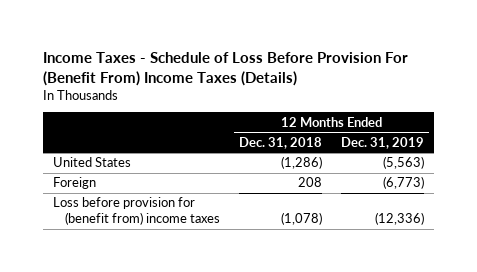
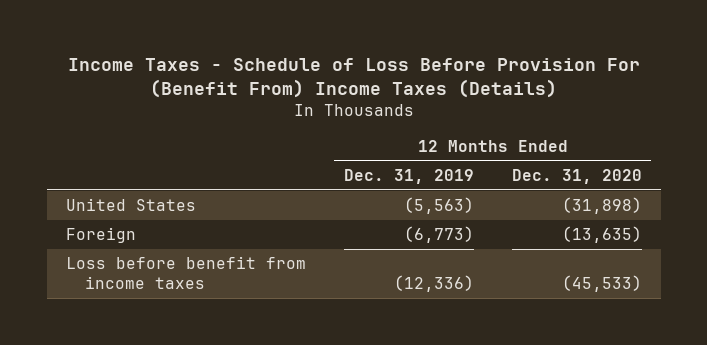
[239,136,323,149] Dec. 31, 2018 -> none
none -> [511,168,642,184] Dec. 31, 2020
[52,197,221,226] Loss before provision for (benefit from) income taxes -> [65,256,306,290] Loss before benefit from income taxes

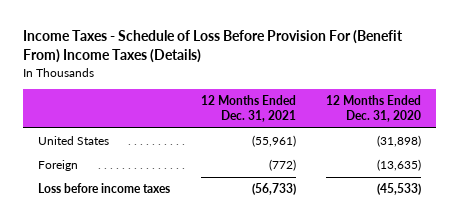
[343,168,474,184] Dec. 31, 2019 -> none
none -> [200,95,296,123] 12 Months Ended Dec. 31, 2021
[65,256,306,290] Loss before benefit from income taxes -> [37,183,170,194] Loss before income taxes

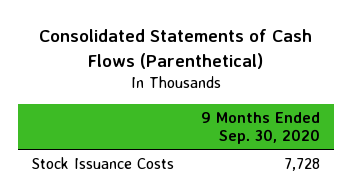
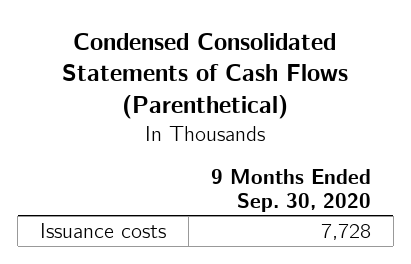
[38,29,312,69] Consolidated Statements of Cash Flows (Parenthetical) -> [62,32,349,120] Condensed Consolidated Statements of Cash Flows (Parenthetical)
[31,156,175,169] Stock Issuance Costs -> [39,222,166,238] Issuance costs

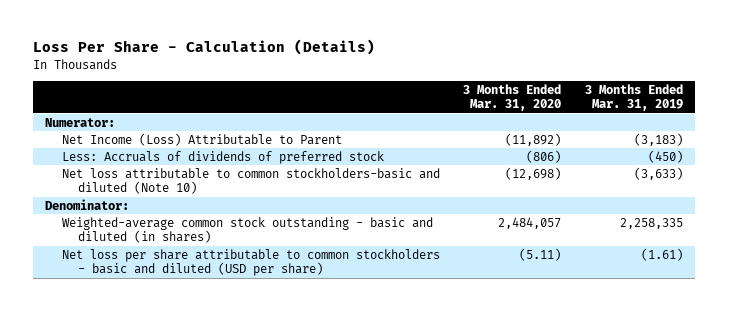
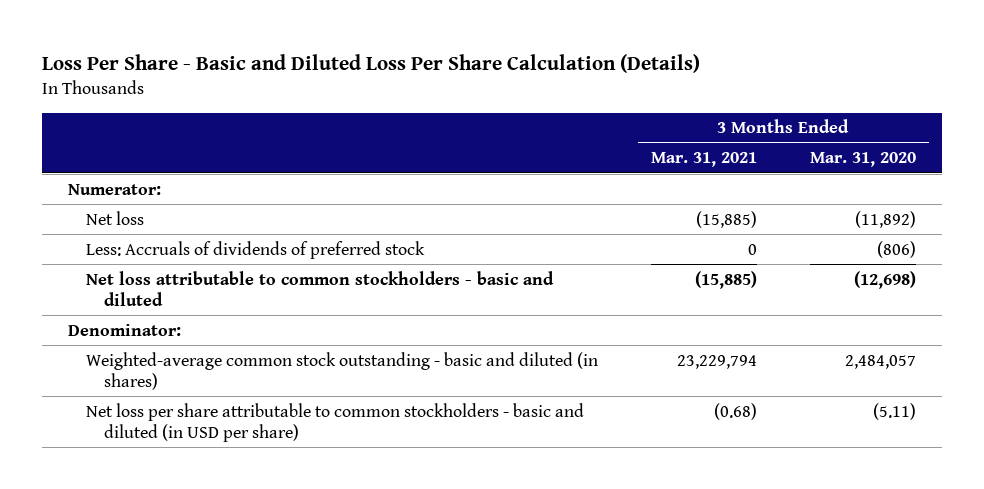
[33,39,376,56] Loss Per Share - Calculation (Details) -> [41,53,700,73] Loss Per Share - Basic and Diluted Loss Per Share Calculation (Details)
[585,83,684,112] 3 Months Ended Mar. 31, 2019 -> none
none -> [650,152,757,168] Mar. 31, 2021
[61,132,342,146] Net Income (Loss) Attributable to Parent -> [86,210,145,225] Net loss
[61,167,440,195] Net loss attributable to common stockholders-basic and diluted (Note 10) -> [86,270,555,306] Net loss attributable to common stockholders - basic and diluted
[61,248,440,277] Net loss per share attributable to common stockholders - basic and diluted (USD per share) -> [86,402,585,442] Net loss per share attributable to common stockholders - basic and diluted (in USD per share)

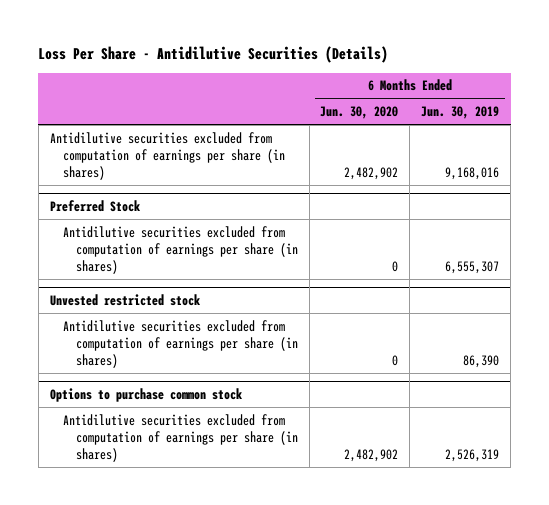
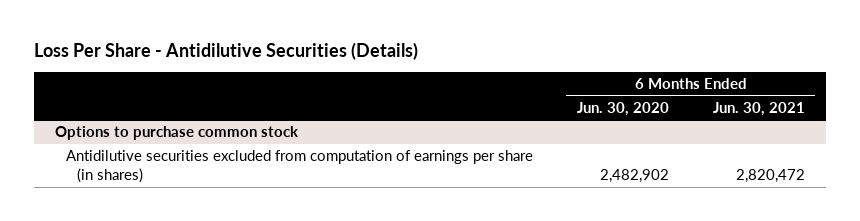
[421,106,500,120] Jun. 30, 2019 -> none
none -> [712,101,805,116] Jun. 30, 2021
[49,131,285,180] Antidilutive securities excluded from computation of earnings per share (in shares) -> none
[49,200,140,213] Preferred Stock -> none
[62,225,298,274] Antidilutive securities excluded from computation of earnings per share (in shares) -> none
[49,294,200,307] Unvested restricted stock -> none
[62,319,298,368] Antidilutive securities excluded from computation of earnings per share (in shares) -> none

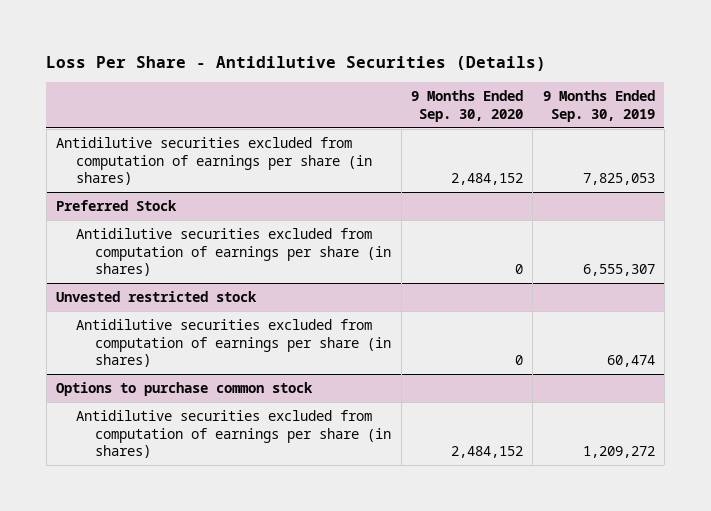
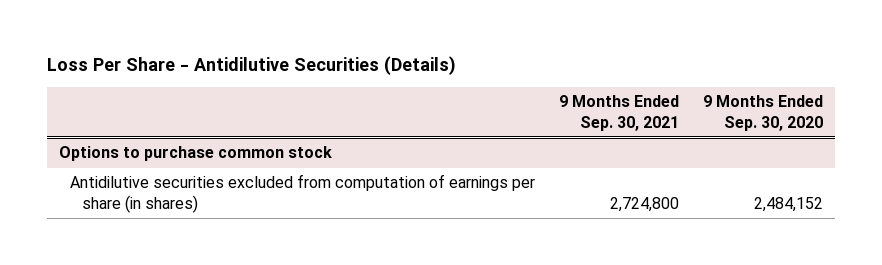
[542,89,655,122] 9 Months Ended Sep. 30, 2019 -> none
none -> [559,95,680,131] 9 Months Ended Sep. 30, 2021
[56,137,372,186] Antidilutive securities excluded from computation of earnings per share (in shares) -> none
[56,200,178,212] Preferred Stock -> none
[75,228,392,277] Antidilutive securities excluded from computation of earnings per share (in shares) -> none
[56,291,258,303] Unvested restricted stock -> none
[75,319,392,368] Antidilutive securities excluded from computation of earnings per share (in shares) -> none

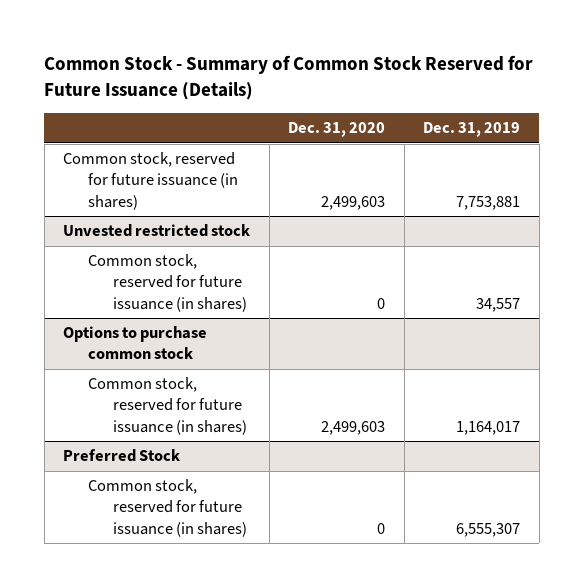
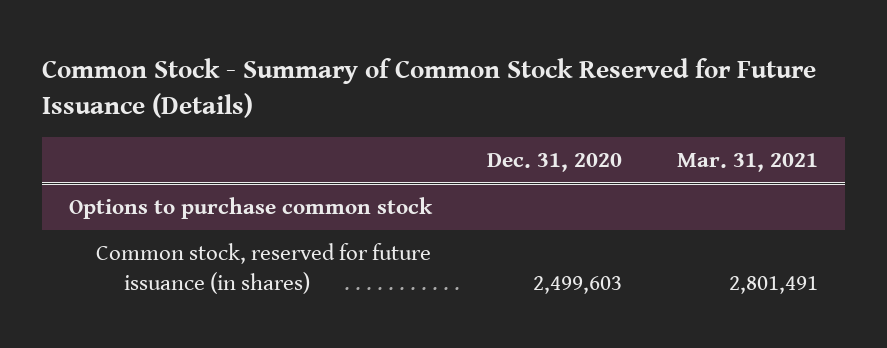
[423,122,521,138] Dec. 31, 2019 -> none
none -> [676,153,818,173] Mar. 31, 2021
[63,152,239,210] Common stock, reserved for future issuance (in shares) -> none
[63,224,251,238] Unvested restricted stock -> none
[88,254,247,312] Common stock, reserved for future issuance (in shares) -> none
[63,449,181,463] Preferred Stock -> none
[88,479,247,537] Common stock, reserved for future issuance (in shares) -> none

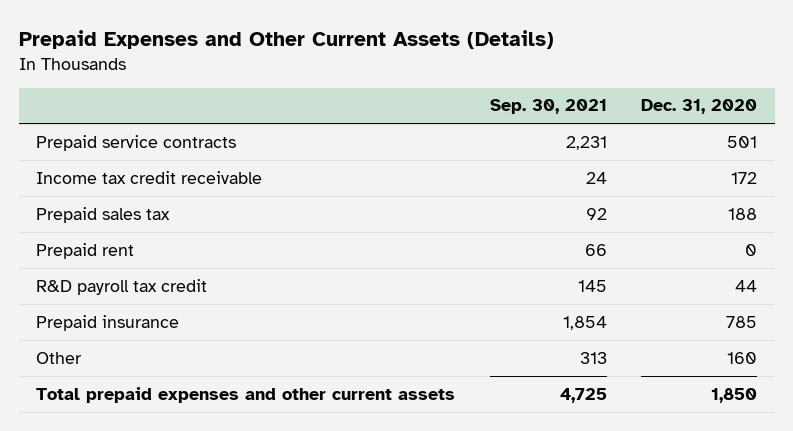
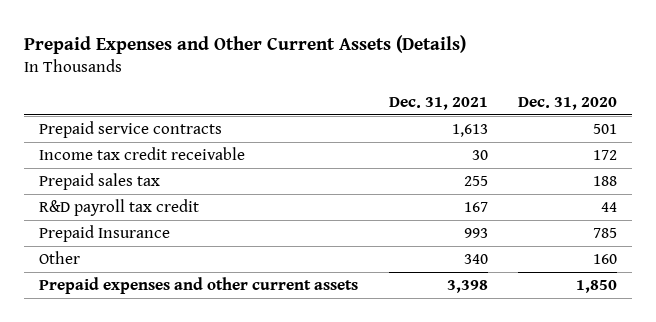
[489,99,607,115] Sep. 30, 2021 -> none
none -> [388,96,488,110] Dec. 31, 2021
[36,242,135,259] Prepaid rent -> none
[36,314,180,331] Prepaid insurance -> [39,224,171,242] Prepaid Insurance
[36,386,456,403] Total prepaid expenses and other current assets -> [39,276,359,294] Prepaid expenses and other current assets

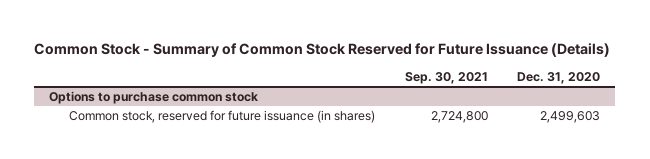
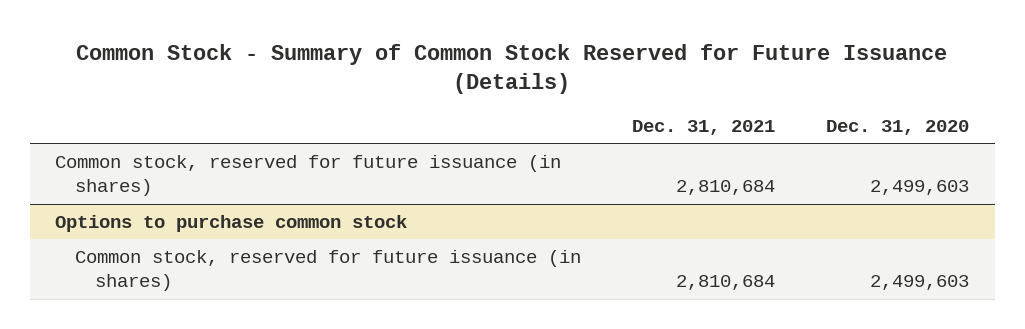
[404,72,488,85] Sep. 30, 2021 -> none
none -> [632,120,776,136] Dec. 31, 2021
none -> [55,154,562,197] Common stock, reserved for future issuance (in shares)

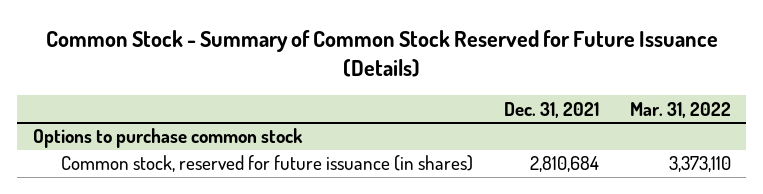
[826,120,970,136] Dec. 31, 2020 -> none
none -> [629,101,731,118] Mar. 31, 2022
[55,154,562,197] Common stock, reserved for future issuance (in shares) -> none

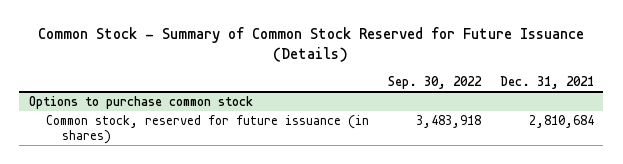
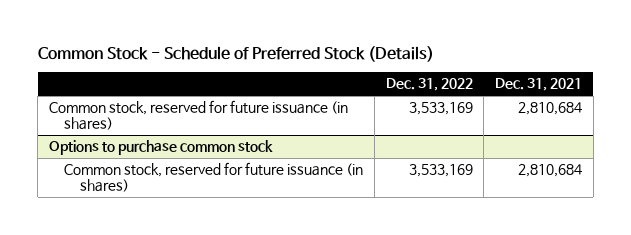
[38,27,585,63] Common Stock - Summary of Common Stock Reserved for Future Issuance (Details) -> [37,45,434,62] Common Stock - Schedule of Preferred Stock (Details)
[387,76,482,90] Sep. 30, 2022 -> none
none -> [385,78,473,92] Dec. 31, 2022
none -> [49,100,349,131] Common stock, reserved for future issuance (in shares)

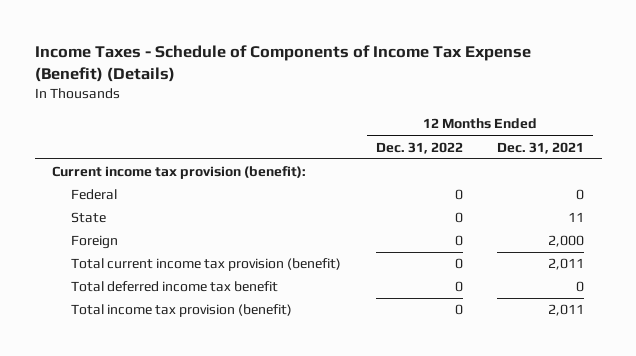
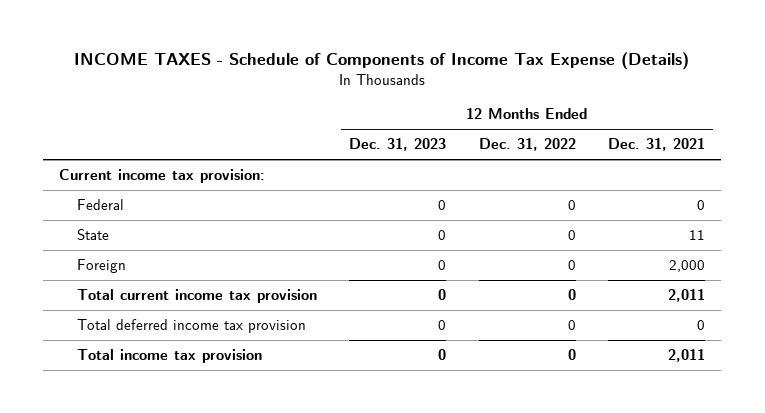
[34,44,531,82] Income Taxes - Schedule of Components of Income Tax Expense (Benefit) (Details) -> [74,52,690,71] INCOME TAXES - Schedule of Components of Income Tax Expense (Details)
none -> [349,138,447,152] Dec. 31, 2023
[51,166,306,180] Current income tax provision (benefit): -> [59,169,266,184] Current income tax provision:
[71,258,342,272] Total current income tax provision (benefit) -> [76,289,317,304] Total current income tax provision
[71,281,279,293] Total deferred income tax benefit -> [76,319,306,334] Total deferred income tax provision
[71,304,293,318] Total income tax provision (benefit) -> [76,349,262,364] Total income tax provision

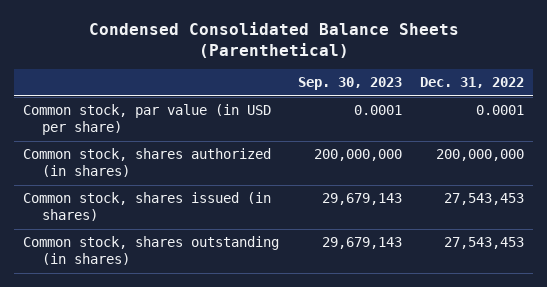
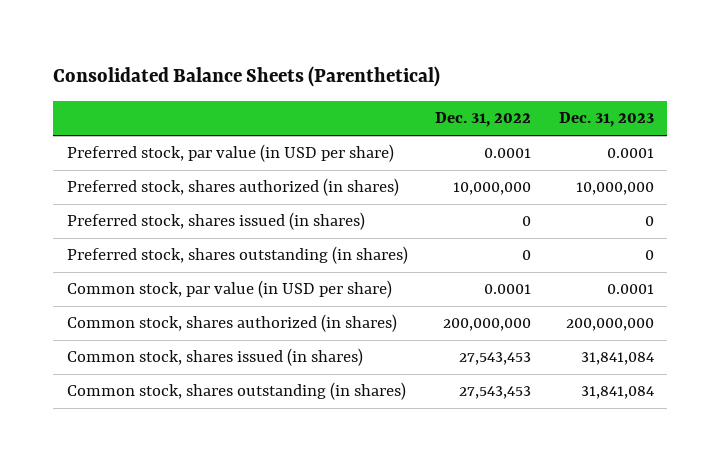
[88,22,459,58] Condensed Consolidated Balance Sheets (Parenthetical) -> [53,66,441,88] Consolidated Balance Sheets (Parenthetical)
[297,77,402,91] Sep. 30, 2023 -> none
none -> [558,112,654,128] Dec. 31, 2023
none -> [66,144,394,163] Preferred stock, par value (in USD per share)
none -> [66,178,399,197] Preferred stock, shares authorized (in shares)
none -> [66,212,365,231] Preferred stock, shares issued (in shares)
none -> [66,246,408,265] Preferred stock, shares outstanding (in shares)

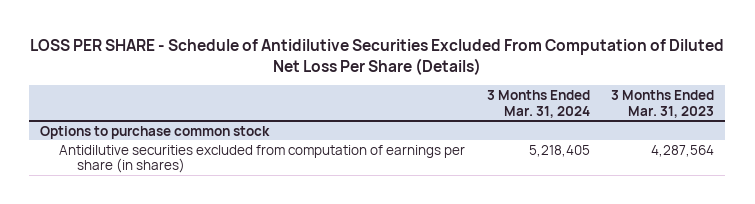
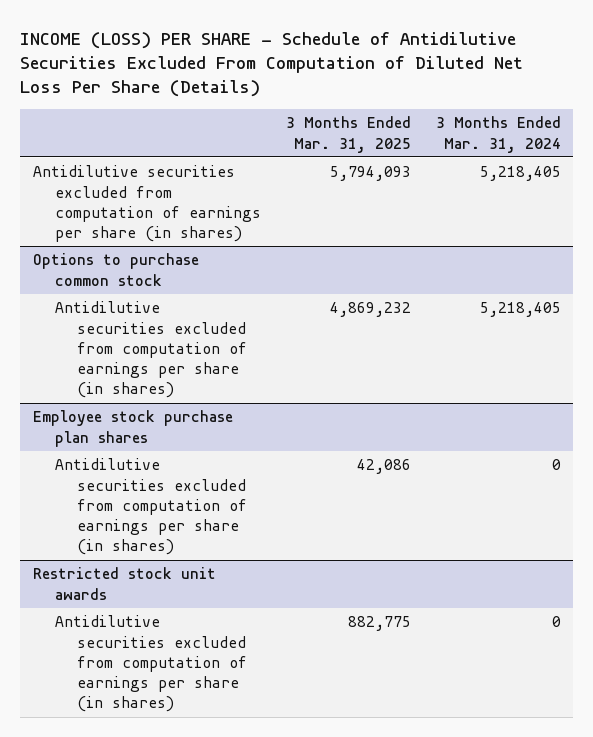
[30,38,725,75] LOSS PER SHARE - Schedule of Antidilutive Securities Excluded From Computation of Diluted Net Loss Per Share (Details) -> [20,31,524,98] INCOME (LOSS) PER SHARE - Schedule of Antidilutive Securities Excluded From Computation of Diluted Net Loss Per Share (Details)
[611,89,715,118] 3 Months Ended Mar. 31, 2023 -> none
none -> [285,116,411,153] 3 Months Ended Mar. 31, 2025
none -> [32,165,261,243] Antidilutive securities excluded from computation of earnings per share (in shares)
none -> [32,410,233,447] Employee stock purchase plan shares
none -> [54,458,247,556] Antidilutive securities excluded from computation of earnings per share (in shares)
none -> [32,567,216,600] Restricted stock unit awards
none -> [54,615,247,713] Antidilutive securities excluded from computation of earnings per share (in shares)

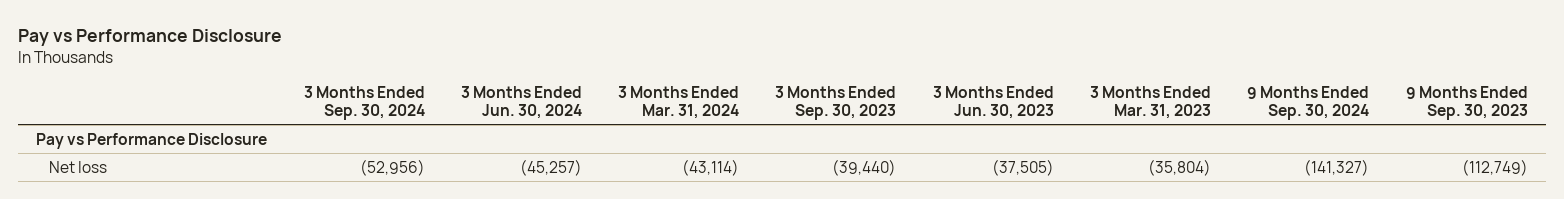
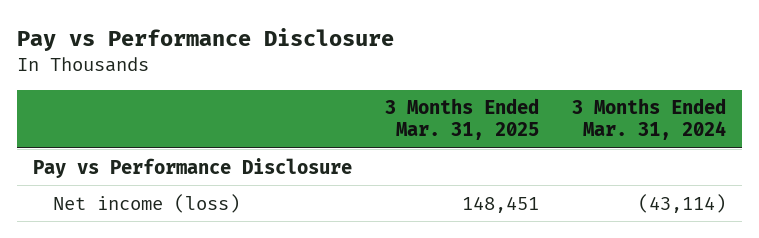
[303,85,425,121] 3 Months Ended Sep. 30, 2024 -> none
[460,85,582,120] 3 Months Ended Jun. 30, 2024 -> none
[775,85,897,121] 3 Months Ended Sep. 30, 2023 -> none
[932,85,1054,120] 3 Months Ended Jun. 30, 2023 -> none
[1090,85,1212,120] 3 Months Ended Mar. 31, 2023 -> none
[1247,85,1370,121] 9 Months Ended Sep. 30, 2024 -> none
[1405,85,1528,121] 9 Months Ended Sep. 30, 2023 -> none
none -> [384,98,539,141] 3 Months Ended Mar. 31, 2025
[48,160,107,173] Net loss -> [52,193,240,213] Net income (loss)

